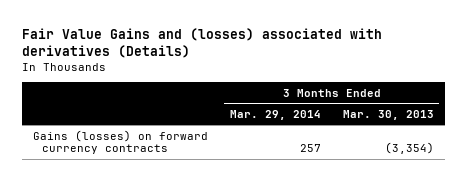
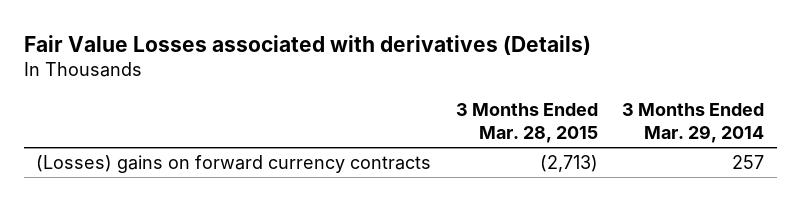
[21,27,382,59] Fair Value Gains and (losses) associated with derivatives (Details) -> [23,34,591,55] Fair Value Losses associated with derivatives (Details)
[342,109,434,120] Mar. 30, 2013 -> none
none -> [455,102,598,144] 3 Months Ended Mar. 28, 2015
[32,129,208,155] Gains (losses) on forward currency contracts -> [35,155,431,174] (Losses) gains on forward currency contracts

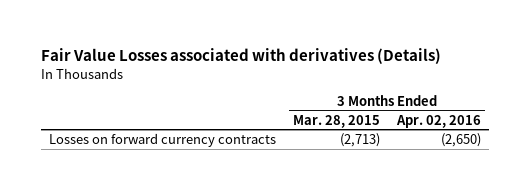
[622,102,765,144] 3 Months Ended Mar. 29, 2014 -> none
none -> [395,114,481,128] Apr. 02, 2016
[35,155,431,174] (Losses) gains on forward currency contracts -> [48,133,276,148] Losses on forward currency contracts

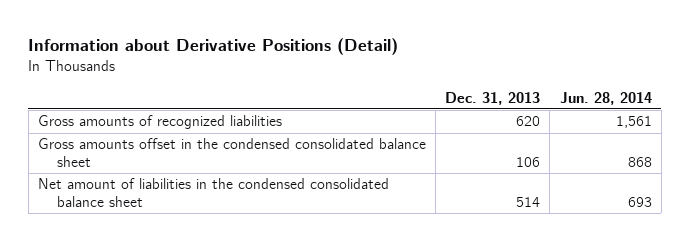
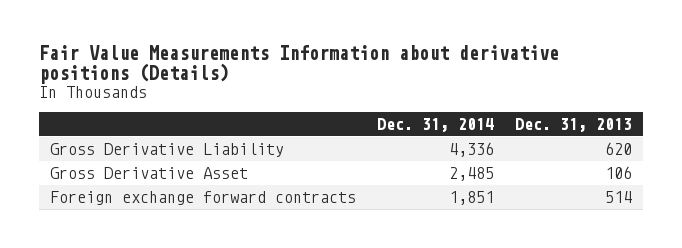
[28,38,399,56] Information about Derivative Positions (Detail) -> [39,44,560,85] Fair Value Measurements Information about derivative positions (Details)
[559,91,652,105] Jun. 28, 2014 -> none
none -> [376,117,494,132] Dec. 31, 2014
[37,115,282,130] Gross amounts of recognized liabilities -> [49,143,284,158] Gross Derivative Liability
[37,138,426,167] Gross amounts offset in the condensed consolidated balance sheet -> [49,167,248,180] Gross Derivative Asset
[37,178,389,207] Net amount of liabilities in the condensed consolidated balance sheet -> [49,191,356,206] Foreign exchange forward contracts

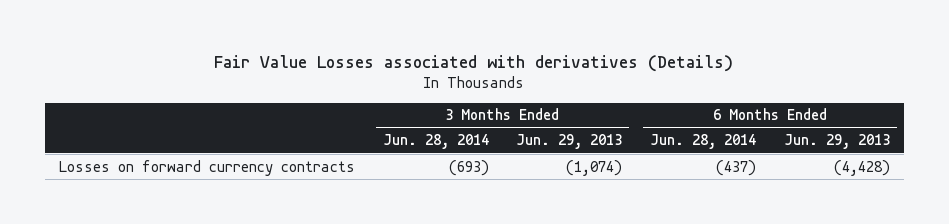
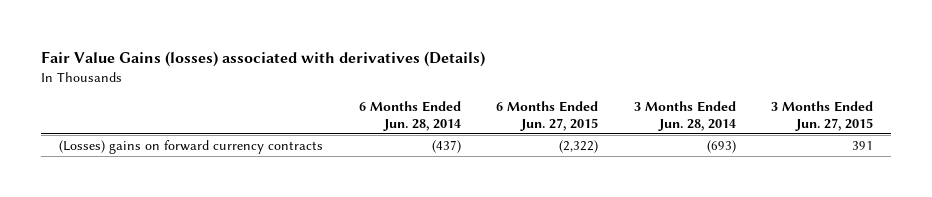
[214,54,734,72] Fair Value Losses associated with derivatives (Details) -> [41,51,486,68] Fair Value Gains (losses) associated with derivatives (Details)
[516,134,623,150] Jun. 29, 2013 -> none
[784,134,891,150] Jun. 29, 2013 -> none
none -> [496,100,599,131] 6 Months Ended Jun. 27, 2015
none -> [771,100,874,131] 3 Months Ended Jun. 27, 2015
[58,159,355,176] Losses on forward currency contracts -> [59,140,324,155] (Losses) gains on forward currency contracts

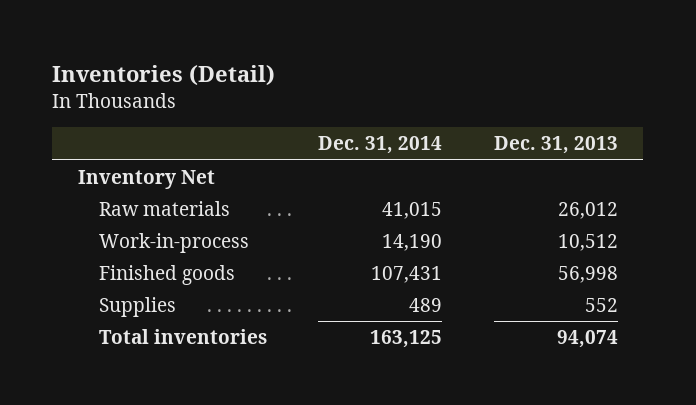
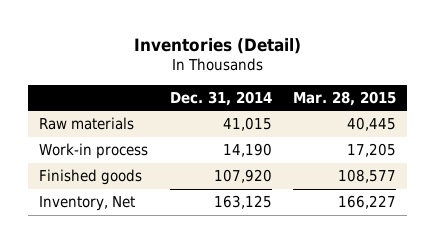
[493,136,618,155] Dec. 31, 2013 -> none
none -> [293,90,397,106] Mar. 28, 2015
[77,170,215,190] Inventory Net -> none
[98,297,176,318] Supplies -> none
[98,233,249,254] Work-in-process -> [39,143,149,160] Work-in process
[371,266,443,284] 107,431 -> [213,169,272,184] 107,920
[98,329,267,345] Total inventories -> [39,196,136,212] Inventory, Net

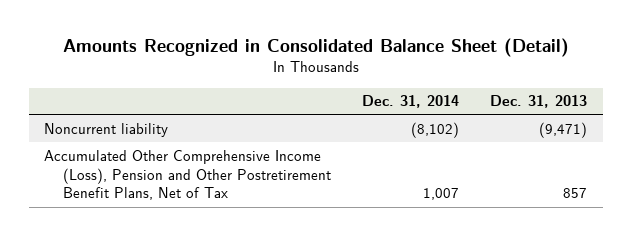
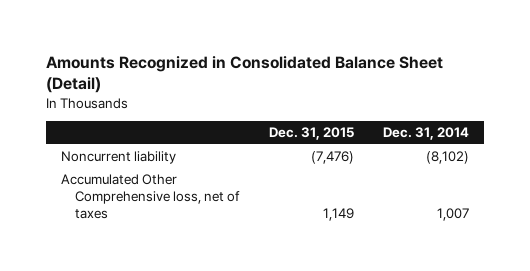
[490,95,588,109] Dec. 31, 2013 -> none
none -> [268,127,354,141] Dec. 31, 2015
[44,149,331,201] Accumulated Other Comprehensive Income (Loss), Pension and Other Postretirement Benefit Plans, Net of Tax -> [61,174,240,220] Accumulated Other Comprehensive loss, net of taxes

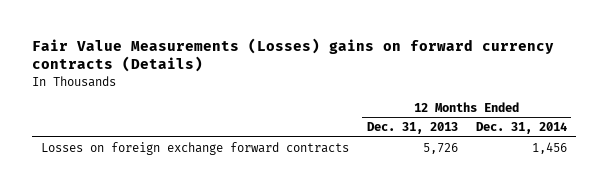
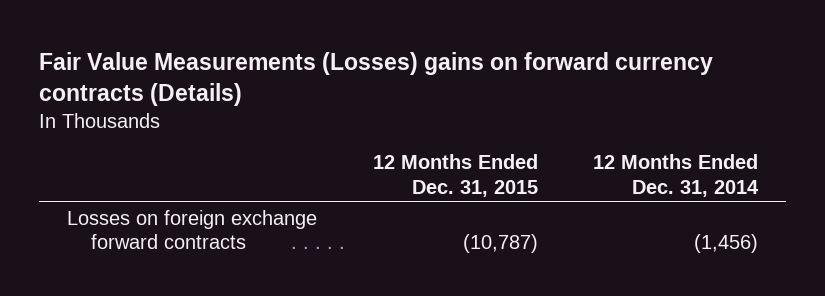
[366,122,458,135] Dec. 31, 2013 -> none
none -> [372,154,538,197] 12 Months Ended Dec. 31, 2015
[531,141,567,154] 1,456 -> [694,234,759,254] (1,456)

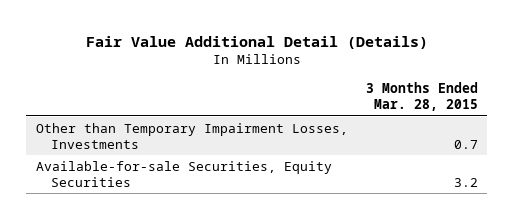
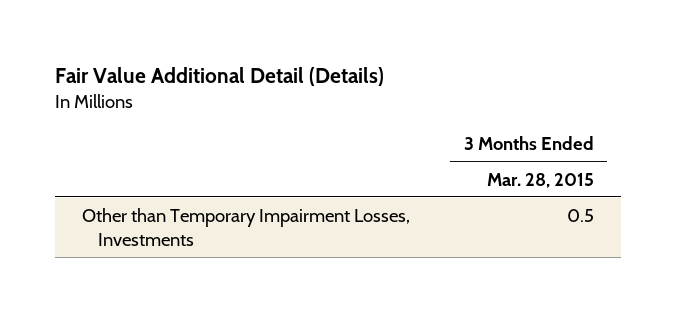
[35,160,332,188] Available-for-sale Securities, Equity Securities -> none
[453,140,478,150] 0.7 -> [566,209,594,223] 0.5

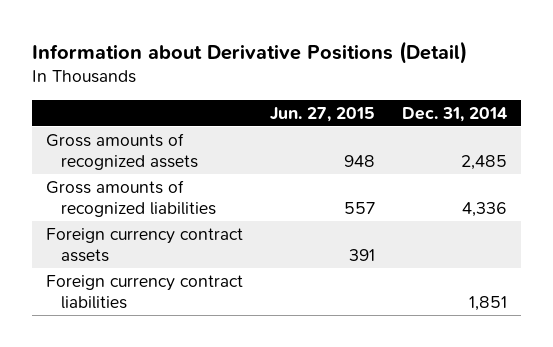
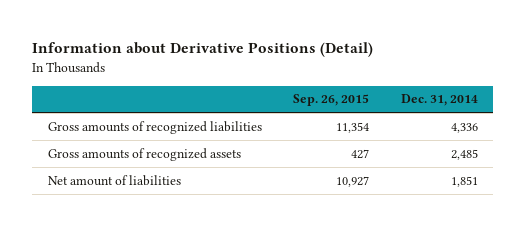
[270,106,376,122] Jun. 27, 2015 -> none
none -> [293,94,370,107] Sep. 26, 2015
[45,227,243,263] Foreign currency contract assets -> none
[45,132,199,171] Gross amounts of recognized assets -> [47,147,241,161] Gross amounts of recognized assets
[45,274,243,310] Foreign currency contract liabilities -> [47,174,181,186] Net amount of liabilities

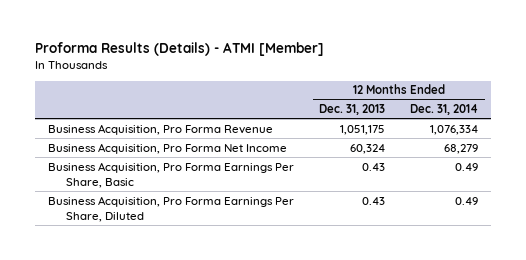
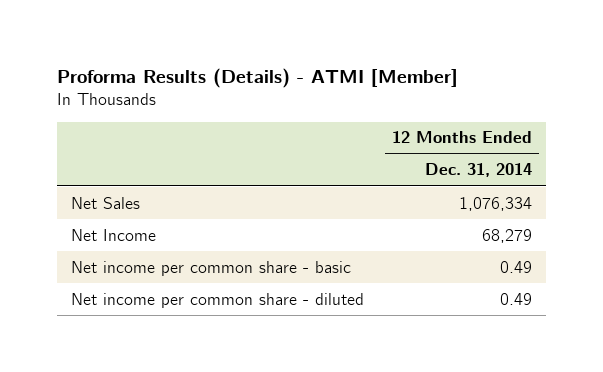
[318,104,385,116] Dec. 31, 2013 -> none
[47,123,273,135] Business Acquisition, Pro Forma Revenue -> [71,196,141,209] Net Sales
[47,142,287,154] Business Acquisition, Pro Forma Net Income -> [71,228,157,241] Net Income
[47,161,294,188] Business Acquisition, Pro Forma Earnings Per Share, Basic -> [71,260,352,276] Net income per common share - basic
[47,195,294,222] Business Acquisition, Pro Forma Earnings Per Share, Diluted -> [71,292,365,308] Net income per common share - diluted

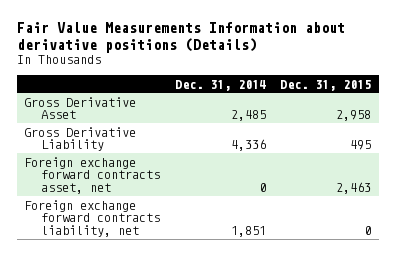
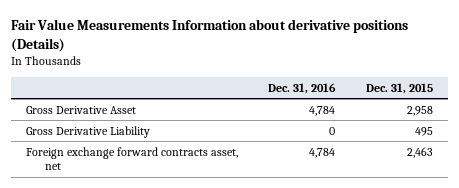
[174,79,266,91] Dec. 31, 2014 -> none
none -> [268,82,337,94] Dec. 31, 2016
[24,199,160,237] Foreign exchange forward contracts liability, net -> none

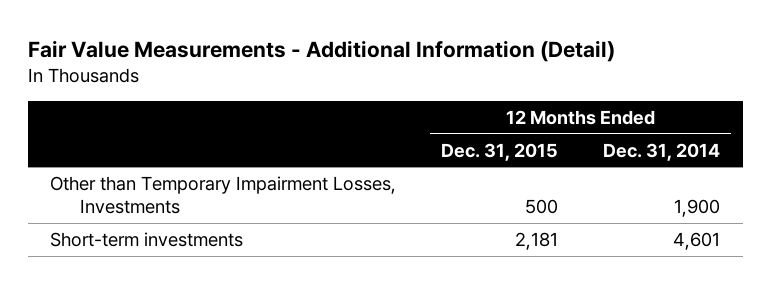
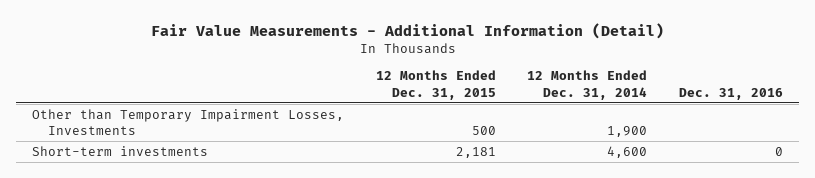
none -> [679,87,784,100] Dec. 31, 2016
[673,232,721,251] 4,601 -> [607,145,648,158] 4,600

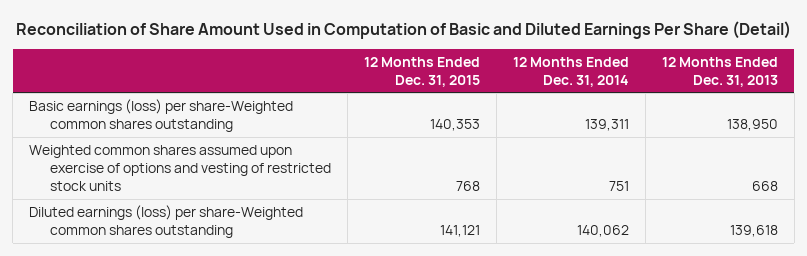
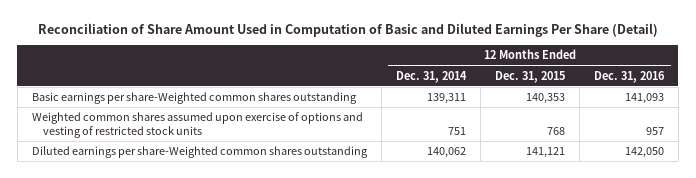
[661,56,778,87] 12 Months Ended Dec. 31, 2013 -> none
none -> [593,70,665,83] Dec. 31, 2016
[29,98,294,132] Basic earnings (loss) per share-Weighted common shares outstanding -> [31,92,357,105] Basic earnings per share-Weighted common shares outstanding
[29,204,304,238] Diluted earnings (loss) per share-Weighted common shares outstanding -> [31,146,368,159] Diluted earnings per share-Weighted common shares outstanding

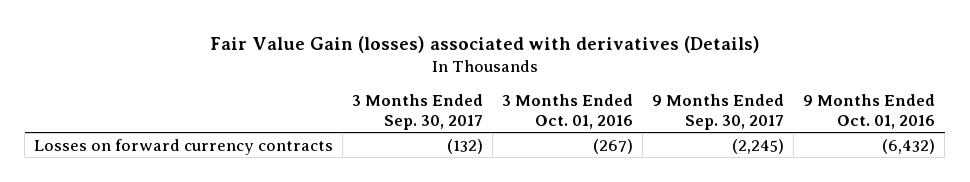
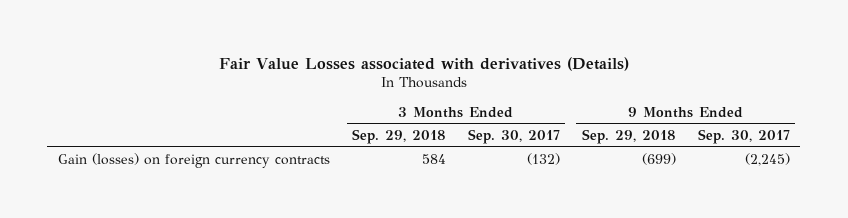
[209,36,760,54] Fair Value Gain (losses) associated with derivatives (Details) -> [218,56,629,71] Fair Value Losses associated with derivatives (Details)
[502,94,634,129] 3 Months Ended Oct. 01, 2016 -> none
[803,94,936,129] 9 Months Ended Oct. 01, 2016 -> none
none -> [352,129,447,145] Sep. 29, 2018
none -> [581,129,676,145] Sep. 29, 2018
[34,138,334,155] Losses on forward currency contracts -> [58,153,331,169] Gain (losses) on foreign currency contracts

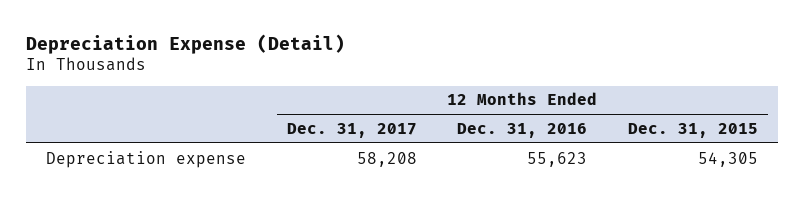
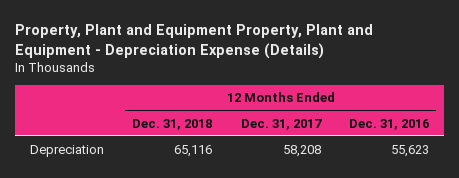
[26,33,346,54] Depreciation Expense (Detail) -> [15,24,374,59] Property, Plant and Equipment Property, Plant and Equipment - Depreciation Expense (Details)
[627,122,758,138] Dec. 31, 2015 -> none
none -> [132,118,213,130] Dec. 31, 2018
[46,150,247,168] Depreciation expense -> [29,145,104,158] Depreciation

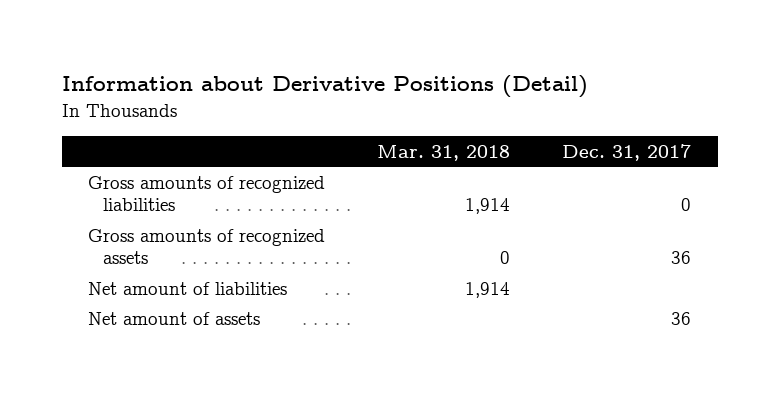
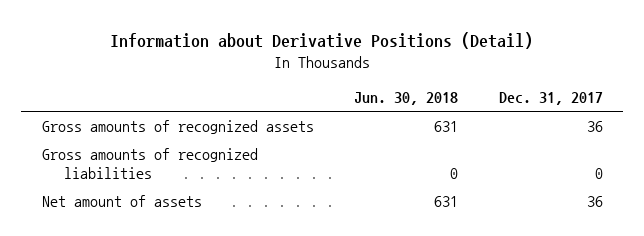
[377,144,511,161] Mar. 31, 2018 -> none
none -> [354,92,459,106] Jun. 30, 2018
[87,281,287,295] Net amount of liabilities -> none
[87,175,325,212] Gross amounts of recognized liabilities -> [41,148,258,180] Gross amounts of recognized liabilities

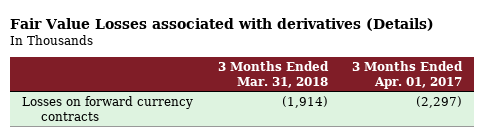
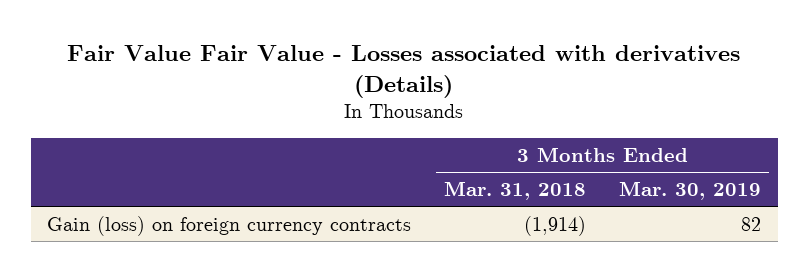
[9,17,434,31] Fair Value Losses associated with derivatives (Details) -> [67,45,741,98] Fair Value Fair Value - Losses associated with derivatives (Details)
[352,60,464,90] 3 Months Ended Apr. 01, 2017 -> none
none -> [619,180,762,200] Mar. 30, 2019
[22,95,194,122] Losses on forward currency contracts -> [47,215,412,236] Gain (loss) on foreign currency contracts

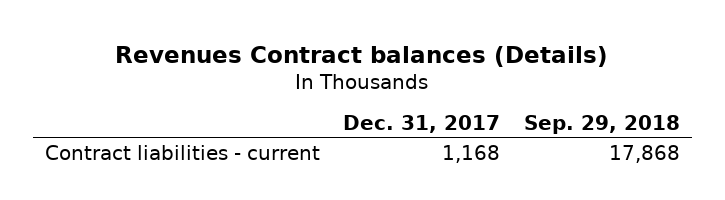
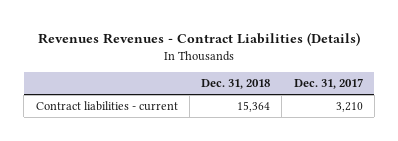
[115,45,609,67] Revenues Contract balances (Details) -> [38,31,361,46] Revenues Revenues - Contract Liabilities (Details)
[524,114,681,134] Sep. 29, 2018 -> none
none -> [201,78,271,89] Dec. 31, 2018
[442,144,501,163] 1,168 -> [335,102,363,113] 3,210

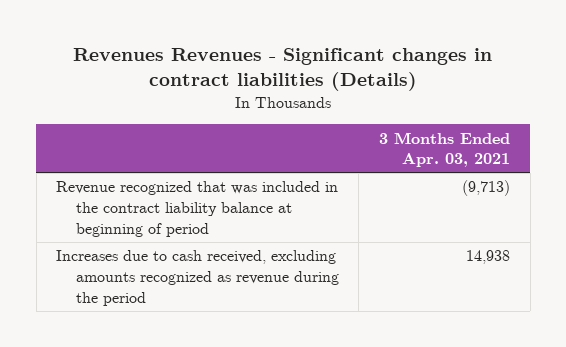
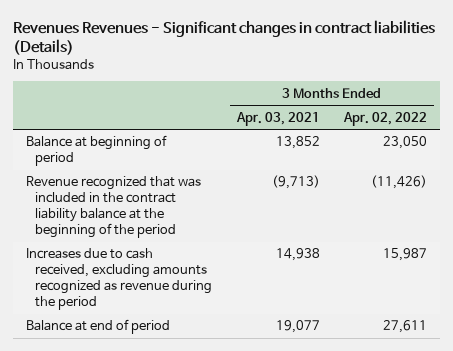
none -> [343,111,428,126] Apr. 02, 2022
none -> [25,135,167,167] Balance at beginning of period
[56,181,339,237] Revenue recognized that was included in the contract liability balance at beginning of period -> [25,176,201,239] Revenue recognized that was included in the contract liability balance at the beginning of the period
none -> [25,319,170,335] Balance at end of period

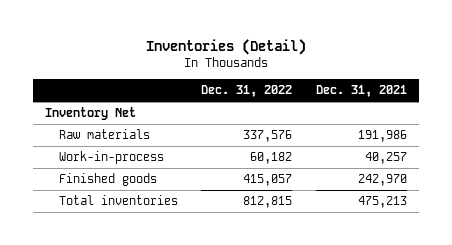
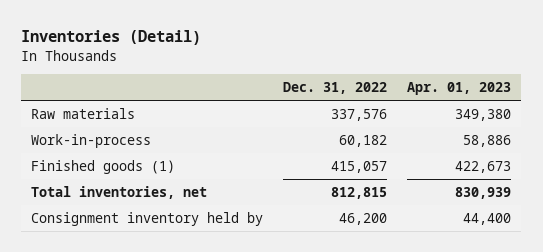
[316,85,408,98] Dec. 31, 2021 -> none
none -> [407,82,512,96] Apr. 01, 2023
[44,107,136,121] Inventory Net -> none
[58,173,157,187] Finished goods -> [31,159,176,174] Finished goods (1)
[58,195,178,206] Total inventories -> [31,185,208,199] Total inventories, net
none -> [31,211,264,226] Consignment inventory held by

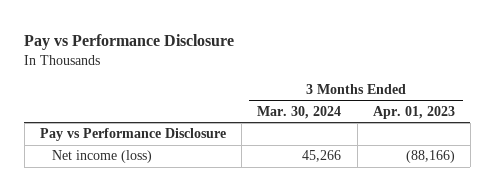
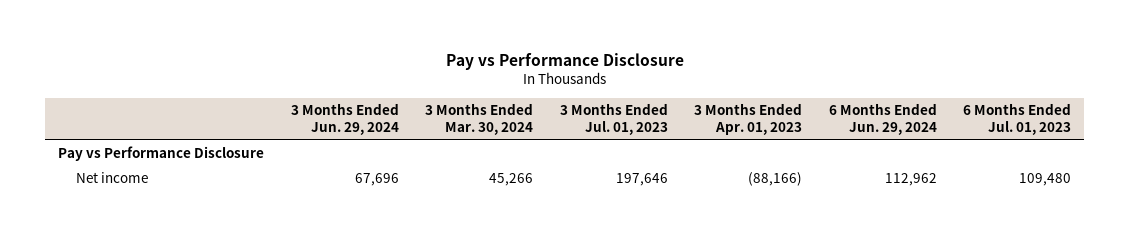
none -> [290,103,399,135] 3 Months Ended Jun. 29, 2024
none -> [559,103,668,135] 3 Months Ended Jul. 01, 2023
none -> [828,103,937,135] 6 Months Ended Jun. 29, 2024
none -> [963,103,1072,135] 6 Months Ended Jul. 01, 2023
[51,150,152,164] Net income (loss) -> [76,171,149,183] Net income

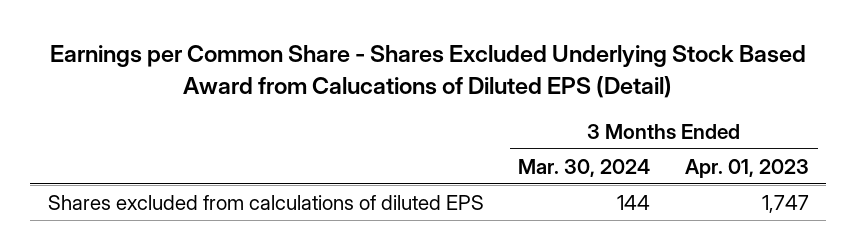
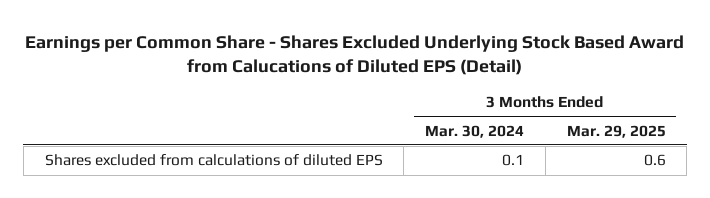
[684,158,809,178] Apr. 01, 2023 -> none
none -> [566,124,666,138] Mar. 29, 2025
[617,194,651,210] 144 -> [502,154,525,167] 0.1

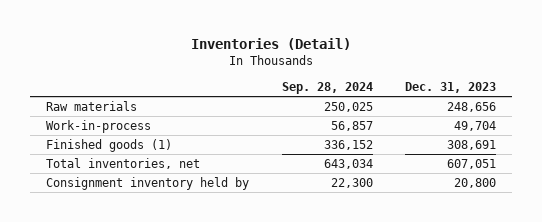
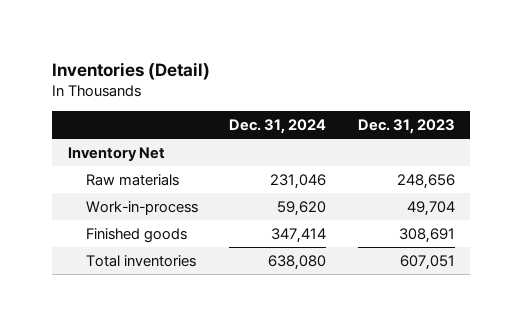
[281,82,373,95] Sep. 28, 2024 -> none
none -> [229,119,327,135] Dec. 31, 2024
none -> [67,146,165,161] Inventory Net
[45,177,249,191] Consignment inventory held by -> none
[45,139,172,153] Finished goods (1) -> [85,227,187,243] Finished goods
[45,158,200,170] Total inventories, net -> [85,254,196,267] Total inventories

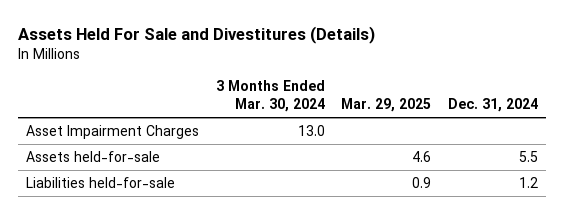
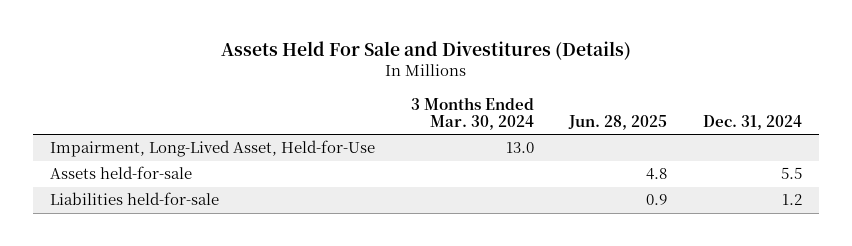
[341,98,432,113] Mar. 29, 2025 -> none
none -> [568,114,668,130] Jun. 28, 2025
[26,125,200,140] Asset Impairment Charges -> none
none -> [50,140,376,158] Impairment, Long-Lived Asset, Held-for-Use

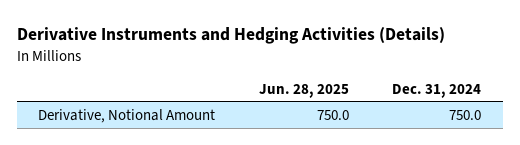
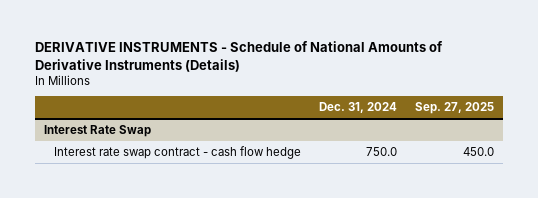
[16,27,445,45] Derivative Instruments and Hedging Activities (Details) -> [34,41,443,72] DERIVATIVE INSTRUMENTS - Schedule of National Amounts of Derivative Instruments (Details)
[258,83,349,98] Jun. 28, 2025 -> none
none -> [415,102,495,115] Sep. 27, 2025
none -> [43,125,151,138] Interest Rate Swap
[38,108,216,123] Derivative, Notional Amount -> [53,146,301,160] Interest rate swap contract - cash flow hedge

